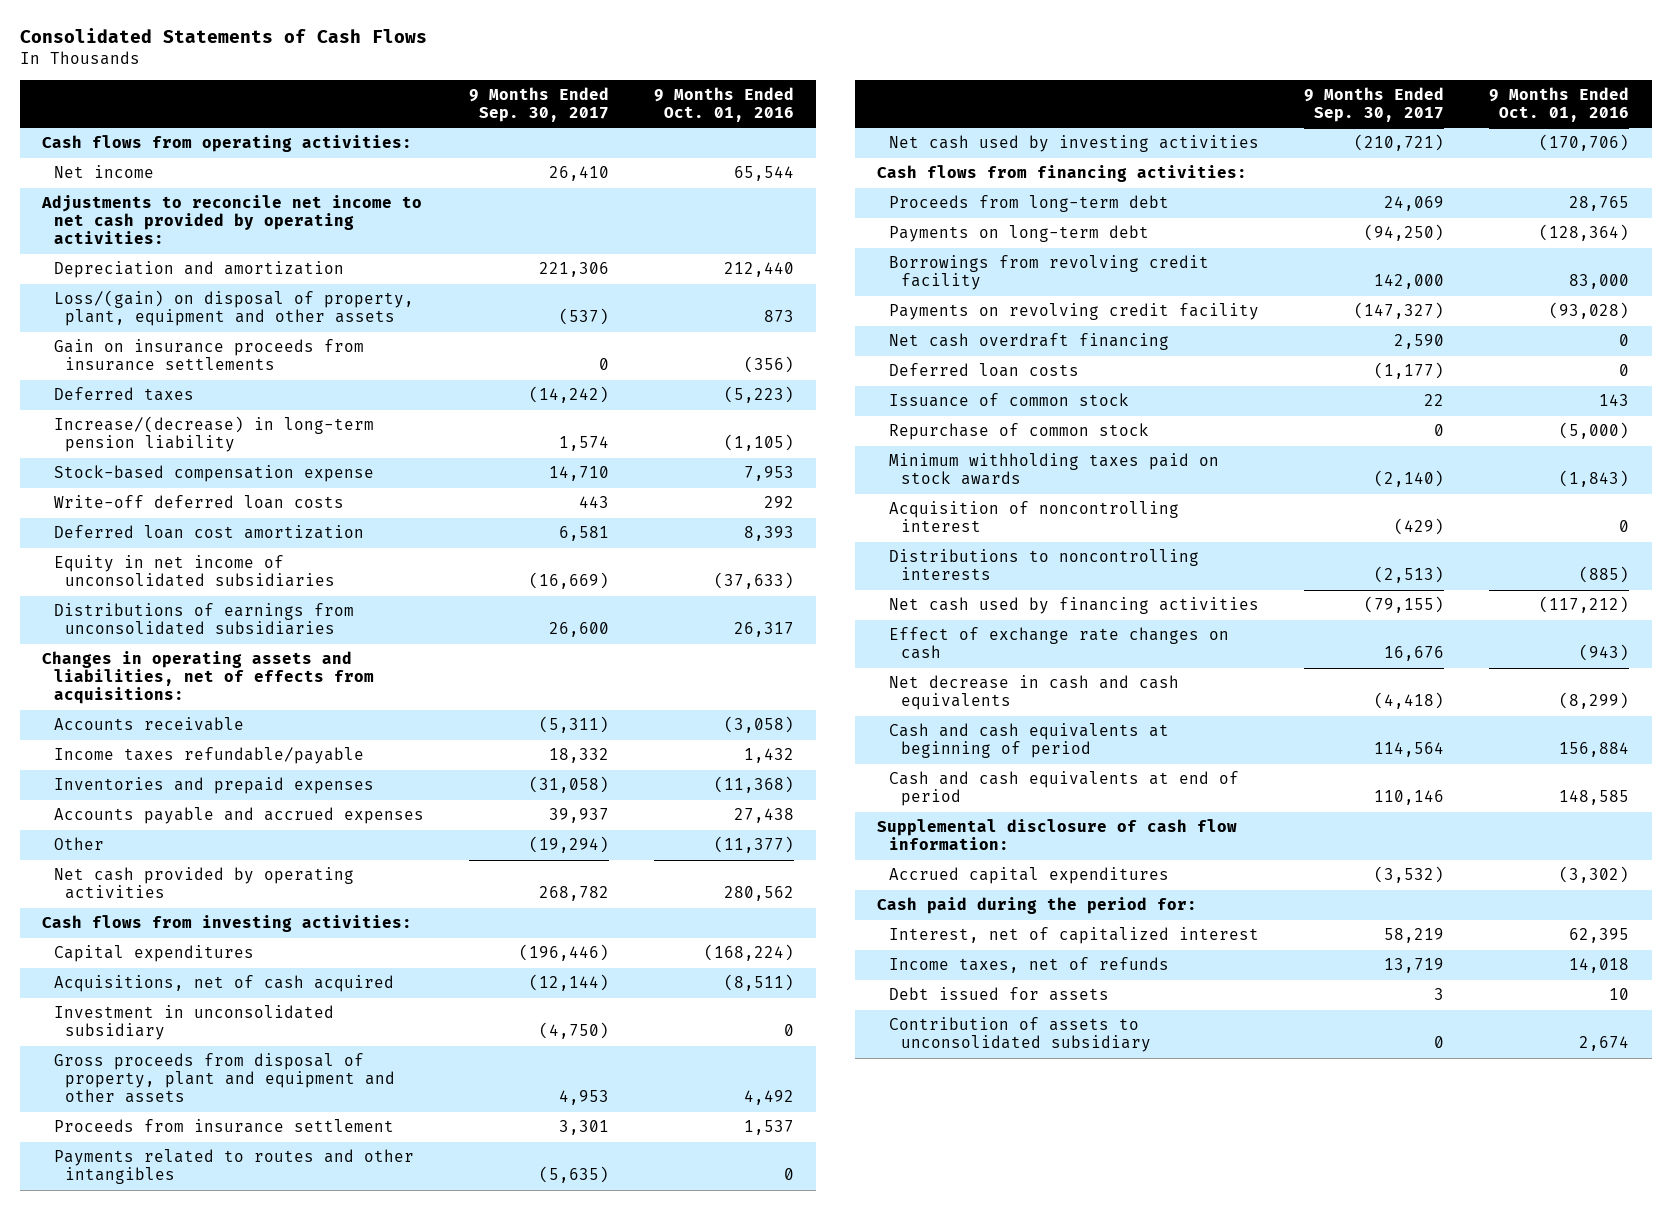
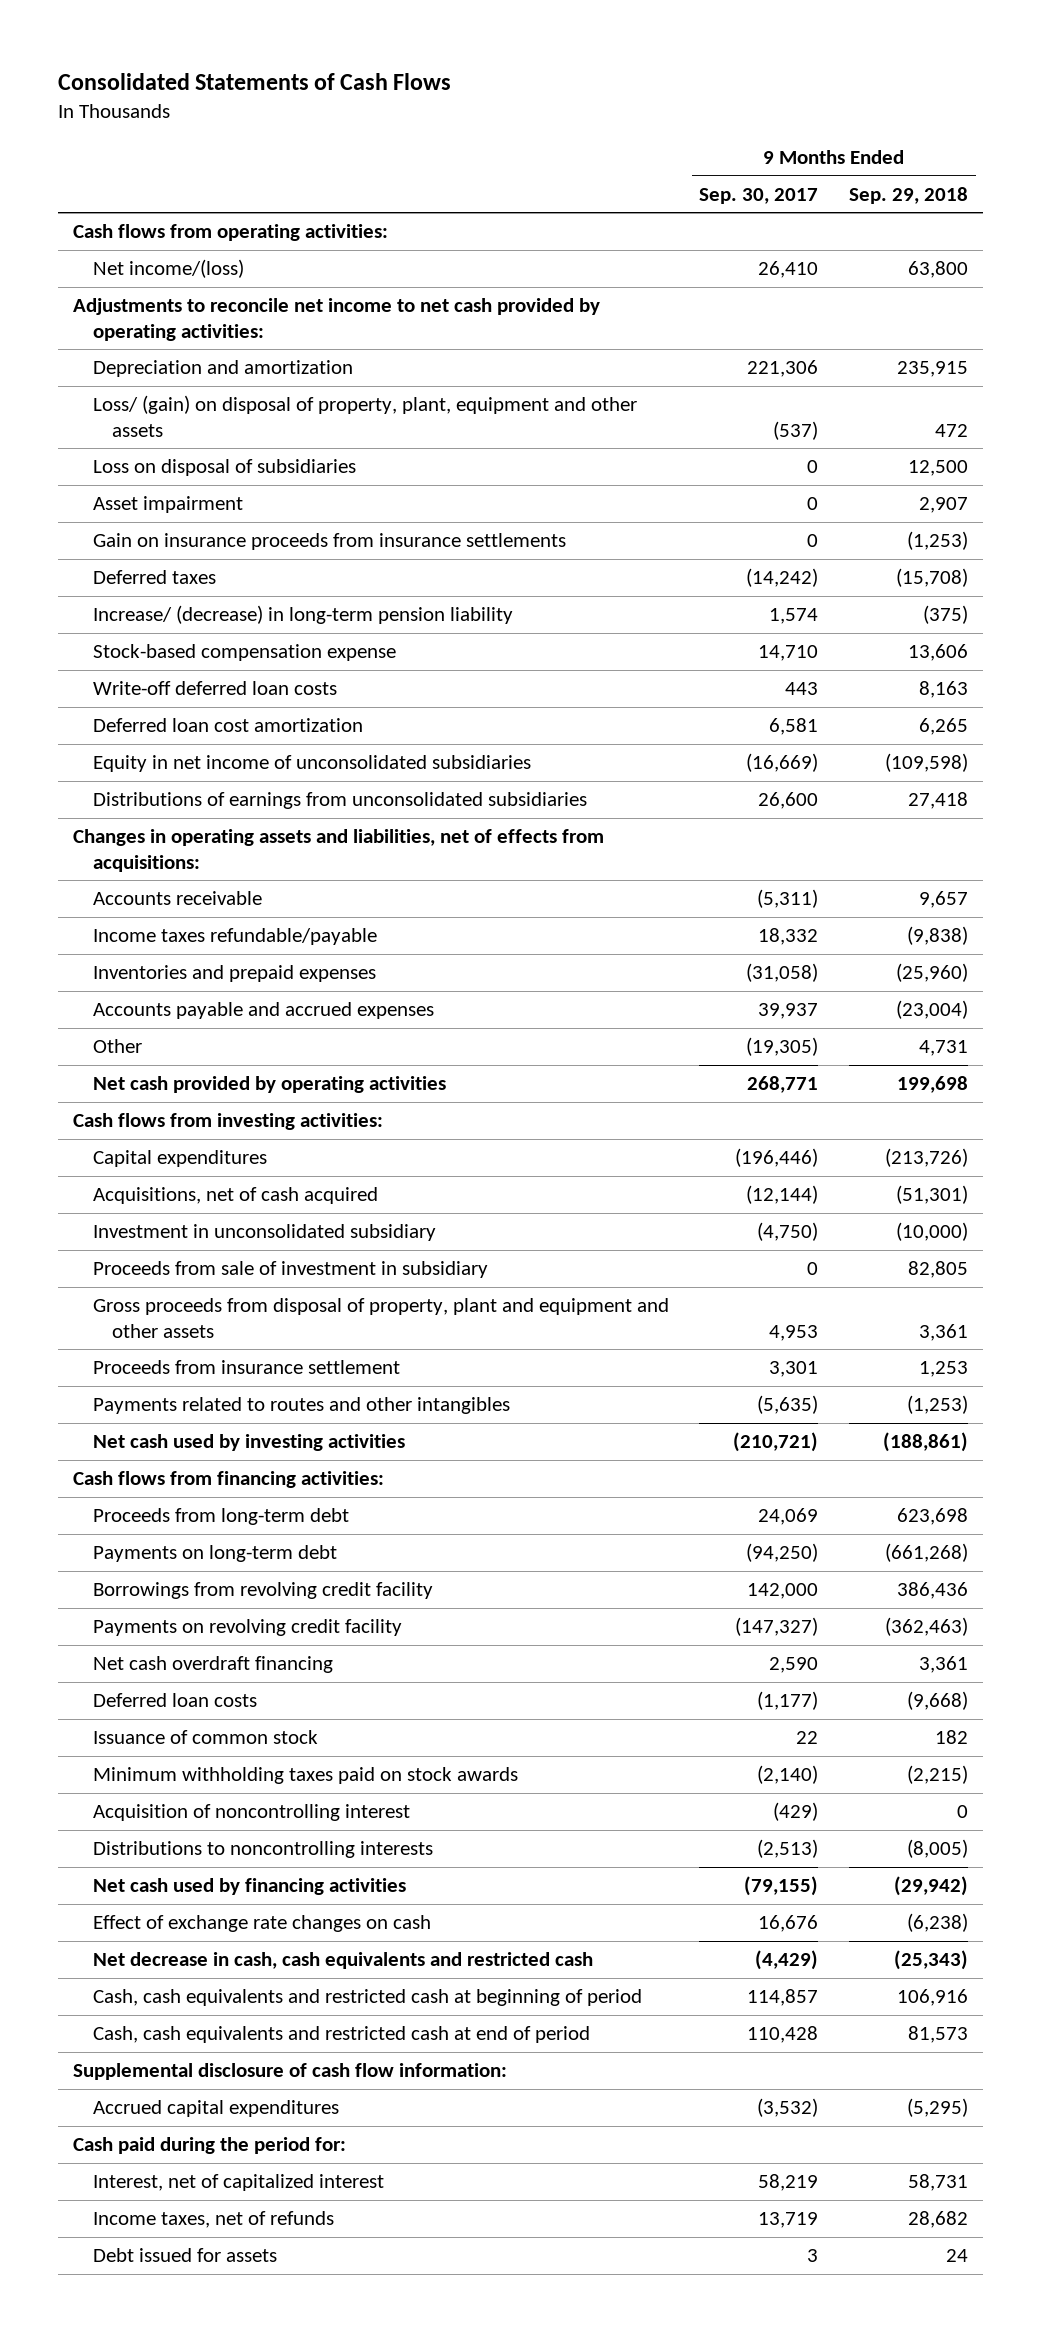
[653,86,794,122] 9 Months Ended Oct. 01, 2016 -> none
none -> [848,186,968,204] Sep. 29, 2018
[53,165,154,179] Net income -> [92,259,244,279] Net income/(loss)
[53,290,414,327] Loss/(gain) on disposal of property, plant, equipment and other assets -> [92,395,637,437] Loss/ (gain) on disposal of property, plant, equipment and other assets
none -> [92,459,356,477] Loss on disposal of subsidiaries
none -> [92,496,243,514] Asset impairment
[53,416,374,453] Increase/(decrease) in long-term pension liability -> [92,605,513,625] Increase/ (decrease) in long-term pension liability
[528,836,609,854] (19,294) -> [746,1037,819,1057] (19,305)
[538,886,609,902] 268,782 -> [747,1076,819,1094] 268,771
none -> [92,1261,488,1279] Proceeds from sale of investment in subsidiary
[889,423,1150,441] Repurchase of common stock -> none
[889,675,1180,711] Net decrease in cash and cash equivalents -> [92,1952,593,1970] Net decrease in cash, cash equivalents and restricted cash
[1374,692,1445,710] (4,418) -> [755,1950,819,1971] (4,429)
[889,723,1170,759] Cash and cash equivalents at beginning of period -> [92,1989,642,2007] Cash, cash equivalents and restricted cash at beginning of period
[1374,742,1445,758] 114,564 -> [747,1989,819,2007] 114,857
[889,771,1240,807] Cash and cash equivalents at end of period -> [92,2026,590,2044] Cash, cash equivalents and restricted cash at end of period
[1374,790,1445,806] 110,146 -> [747,2026,819,2044] 110,428
[889,1017,1151,1053] Contribution of assets to unconsolidated subsidiary -> none

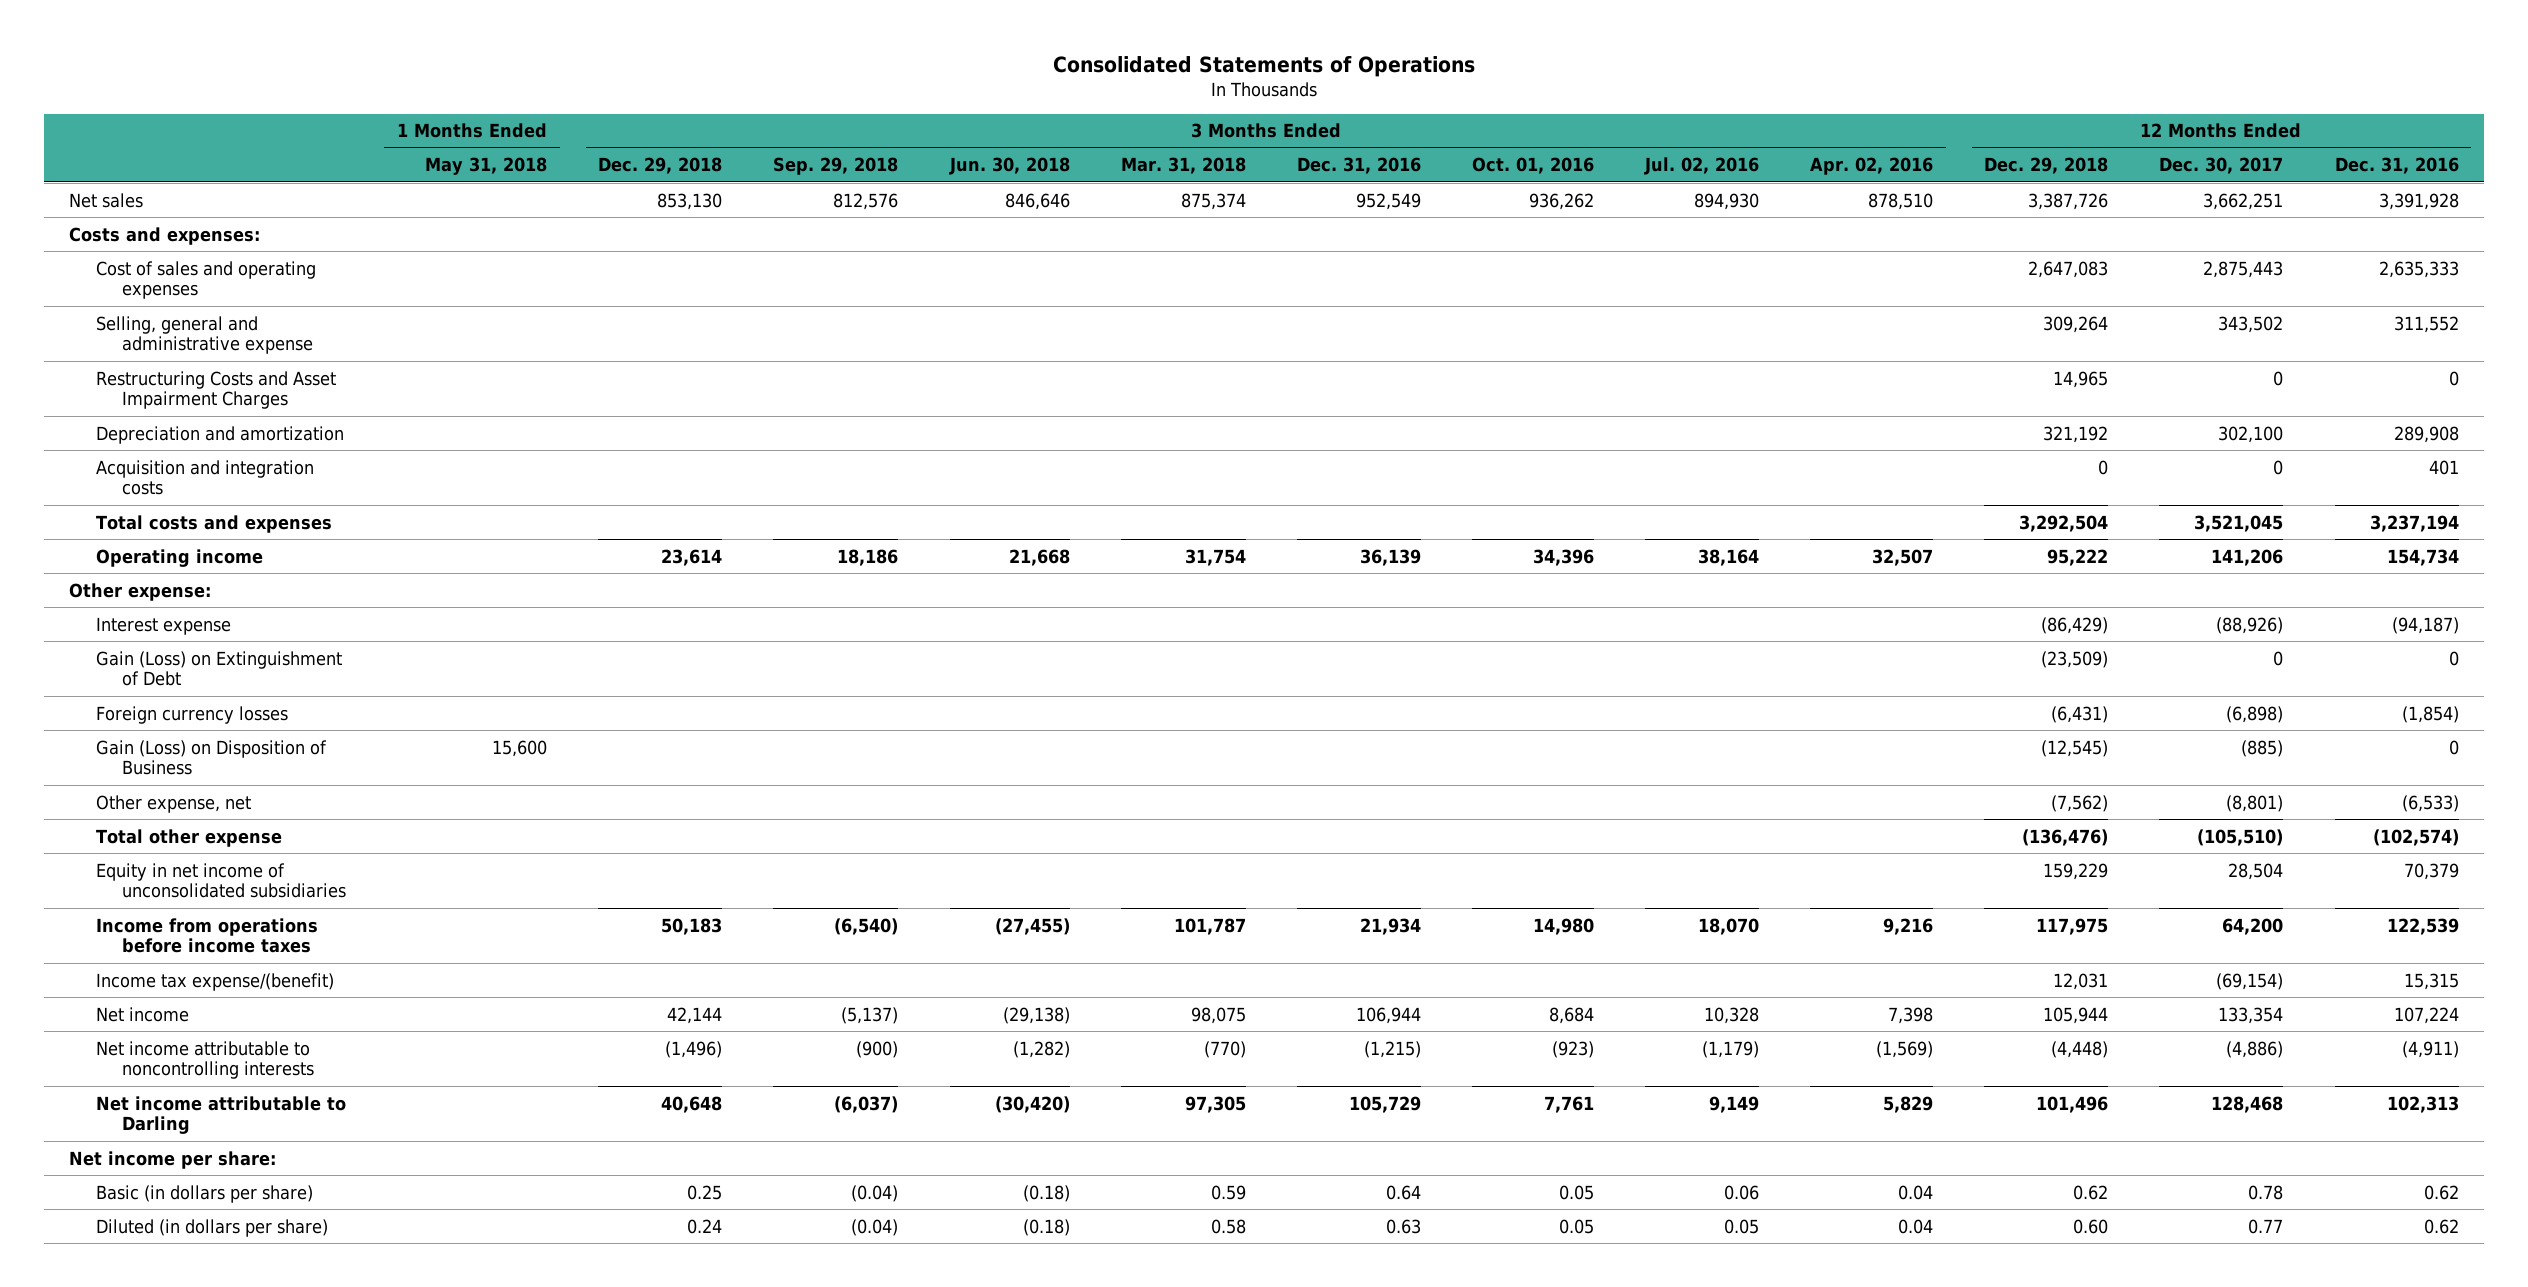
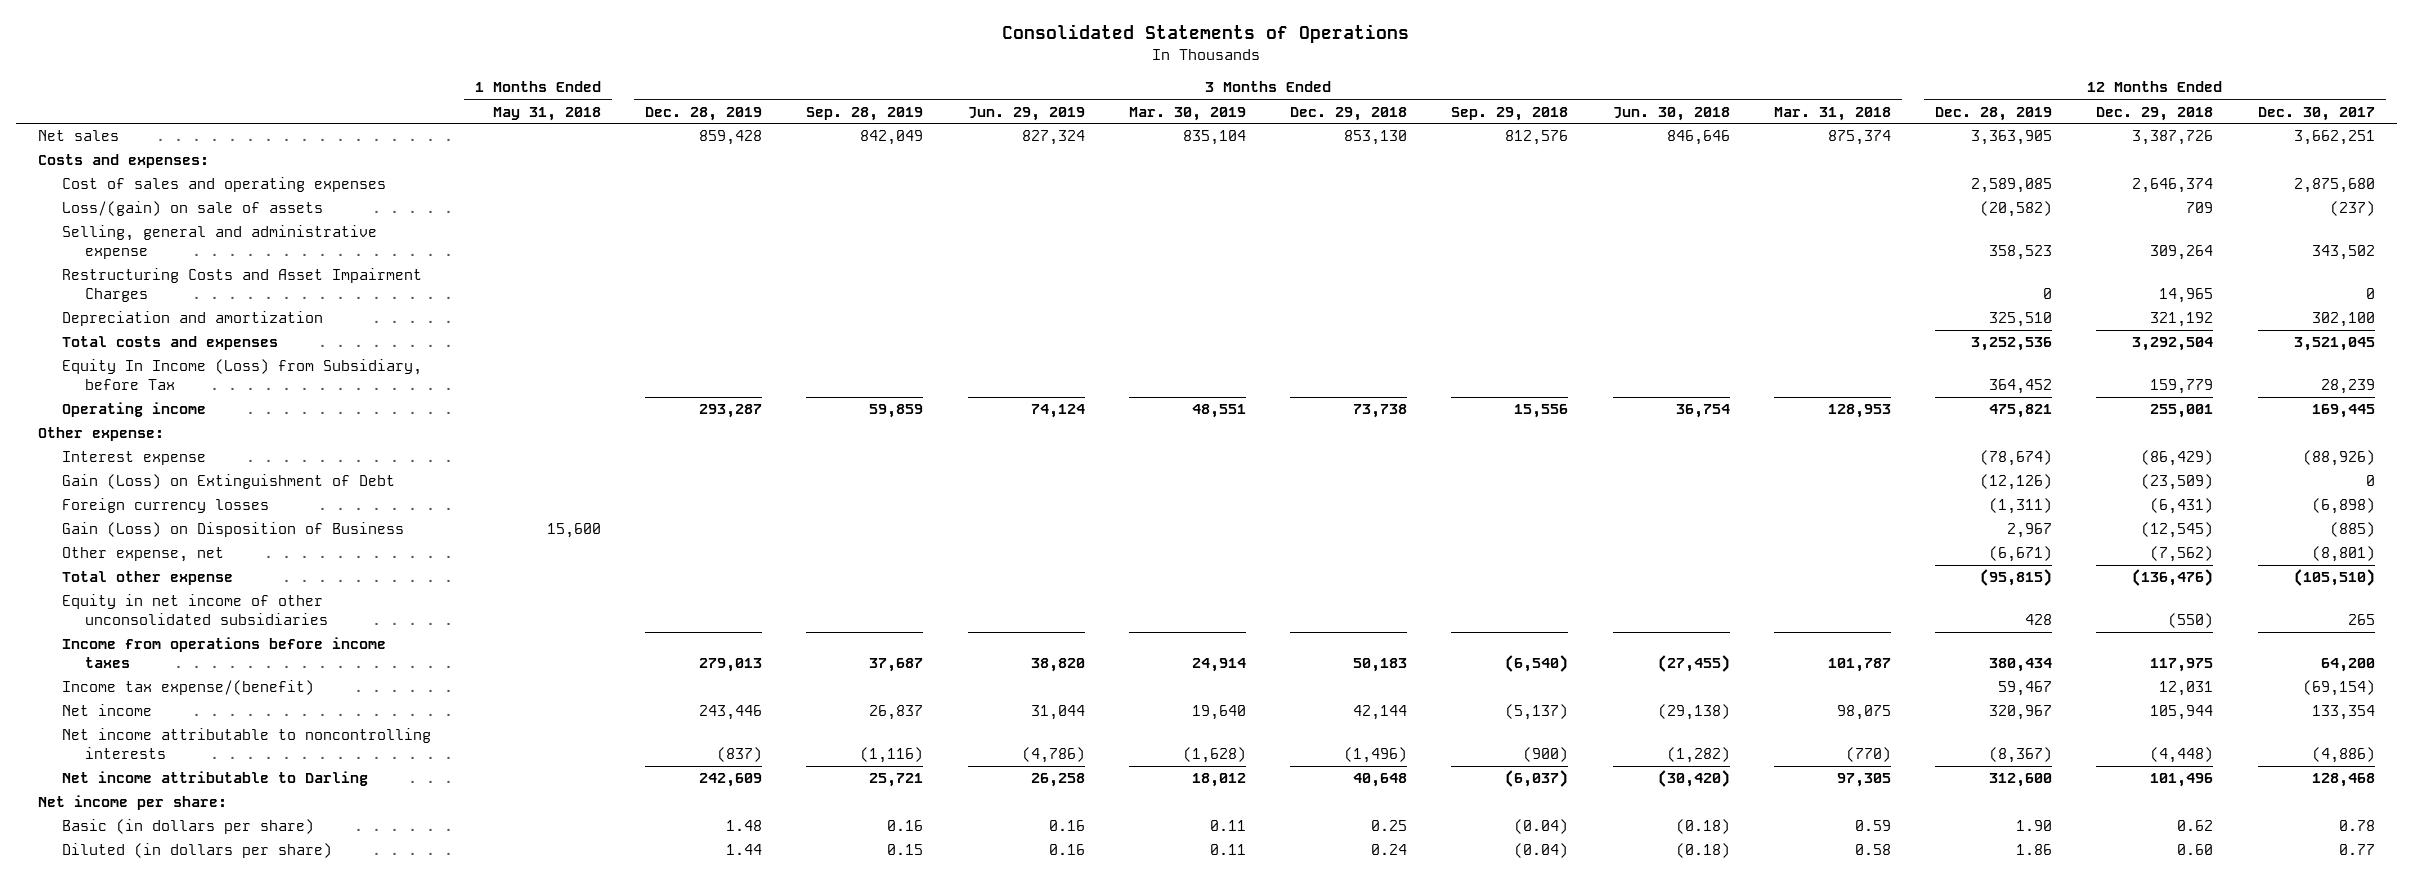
[1296,157,1421,175] Dec. 31, 2016 -> none
[1471,157,1594,175] Oct. 01, 2016 -> none
[1644,157,1760,176] Jul. 02, 2016 -> none
[1810,157,1934,176] Apr. 02, 2016 -> none
[2334,157,2459,175] Dec. 31, 2016 -> none
none -> [645,106,763,121] Dec. 28, 2019
none -> [806,106,924,121] Sep. 28, 2019
none -> [967,106,1085,121] Jun. 29, 2019
none -> [1128,106,1246,121] Mar. 30, 2019
none -> [1935,106,2053,121] Dec. 28, 2019
[2028,260,2109,278] 2,647,083 -> [2132,178,2214,194] 2,646,374
[2203,260,2284,278] 2,875,443 -> [2293,178,2375,194] 2,875,680
none -> [61,201,323,217] Loss/(gain) on sale of assets
[95,459,314,496] Acquisition and integration costs -> none
none -> [61,359,422,390] Equity In Income (Loss) from Subsidiary, before Tax
[661,548,723,566] 23,614 -> [1353,404,1408,419] 73,738
[837,548,899,566] 18,186 -> [1514,404,1569,419] 15,556
[1008,548,1070,566] 21,668 -> [1675,404,1730,419] 36,754
[1184,548,1246,566] 31,754 -> [1827,404,1891,419] 128,953
[2047,548,2109,566] 95,222 -> [2150,404,2214,419] 255,001
[2211,548,2284,566] 141,206 -> [2311,404,2375,419] 169,445
[95,862,347,899] Equity in net income of unconsolidated subsidiaries -> [61,594,328,625] Equity in net income of other unconsolidated subsidiaries
[2043,862,2109,880] 159,229 -> [2168,612,2214,628] (550)
[2228,862,2284,880] 28,504 -> [2347,613,2375,625] 265

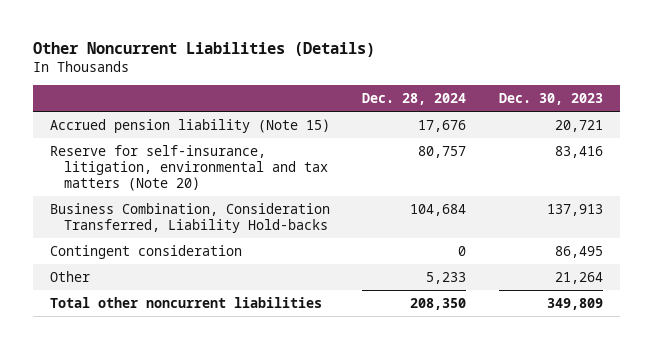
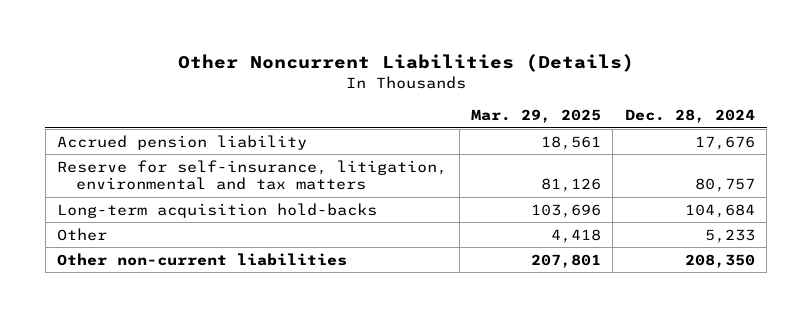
[499,93,604,106] Dec. 30, 2023 -> none
none -> [471,109,602,124] Mar. 29, 2025
[49,244,242,259] Contingent consideration -> none
[49,118,330,133] Accrued pension liability (Note 15) -> [57,134,308,150] Accrued pension liability
[49,144,328,192] Reserve for self-insurance, litigation, environmental and tax matters (Note 20) -> [57,159,448,191] Reserve for self-insurance, litigation, environmental and tax matters
[49,202,330,233] Business Combination, Consideration Transferred, Liability Hold-backs -> [57,202,378,218] Long-term acquisition hold-backs
[49,296,322,308] Total other noncurrent liabilities -> [57,252,348,266] Other non-current liabilities

